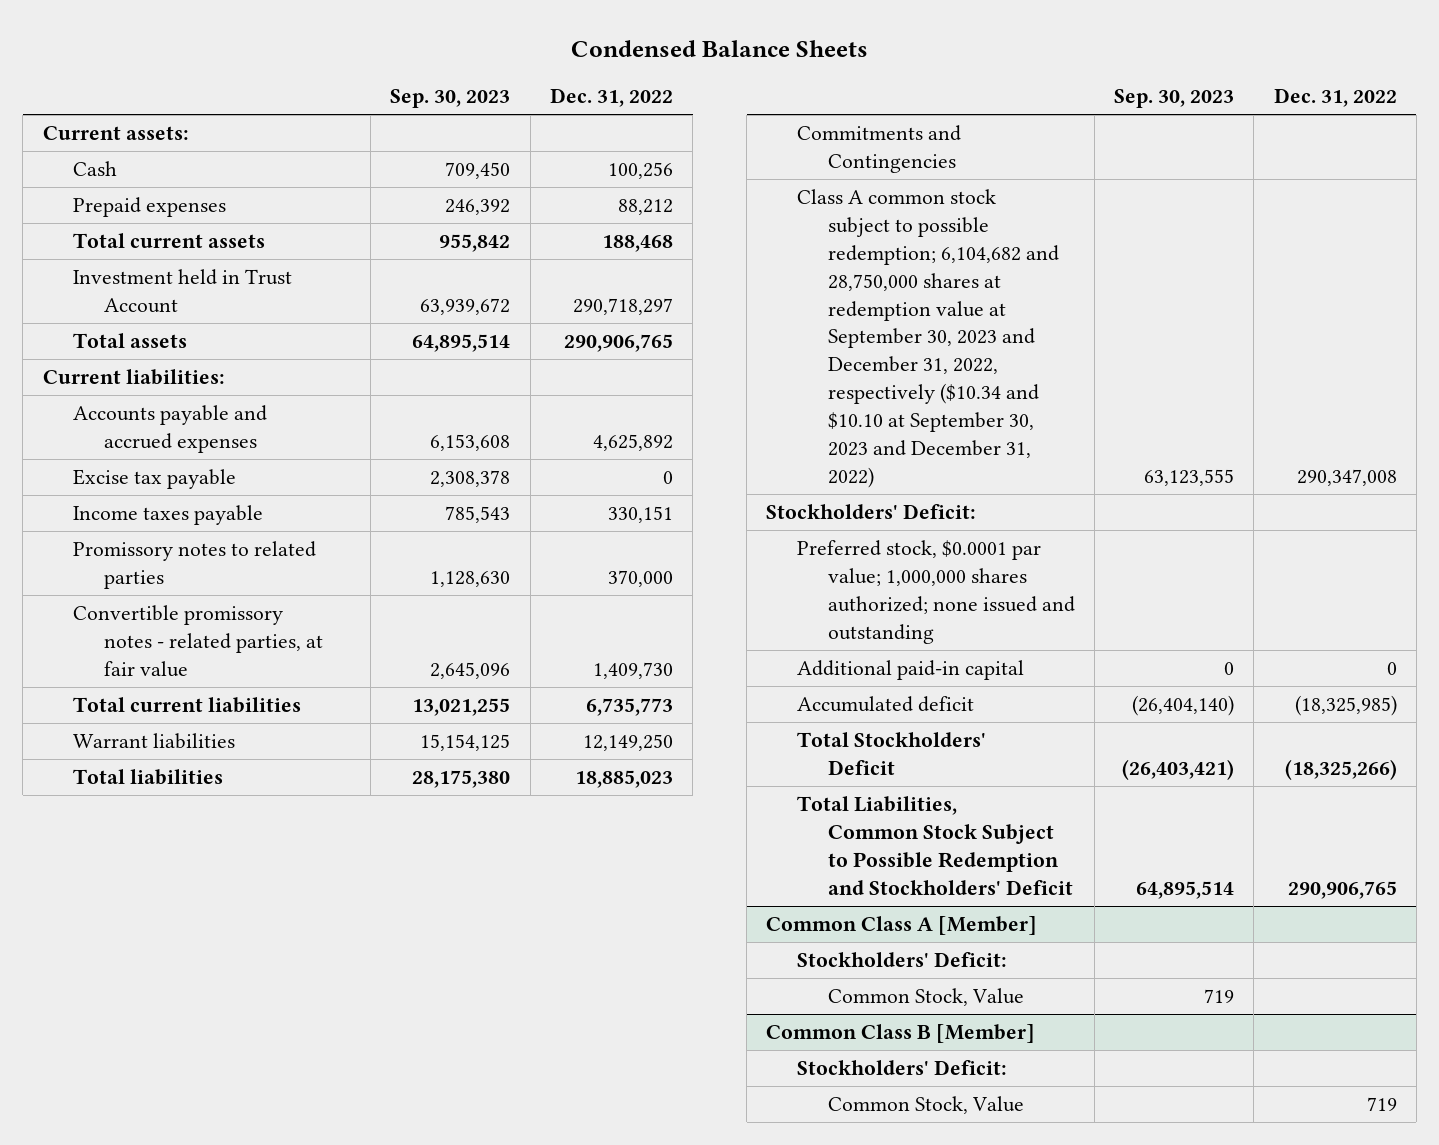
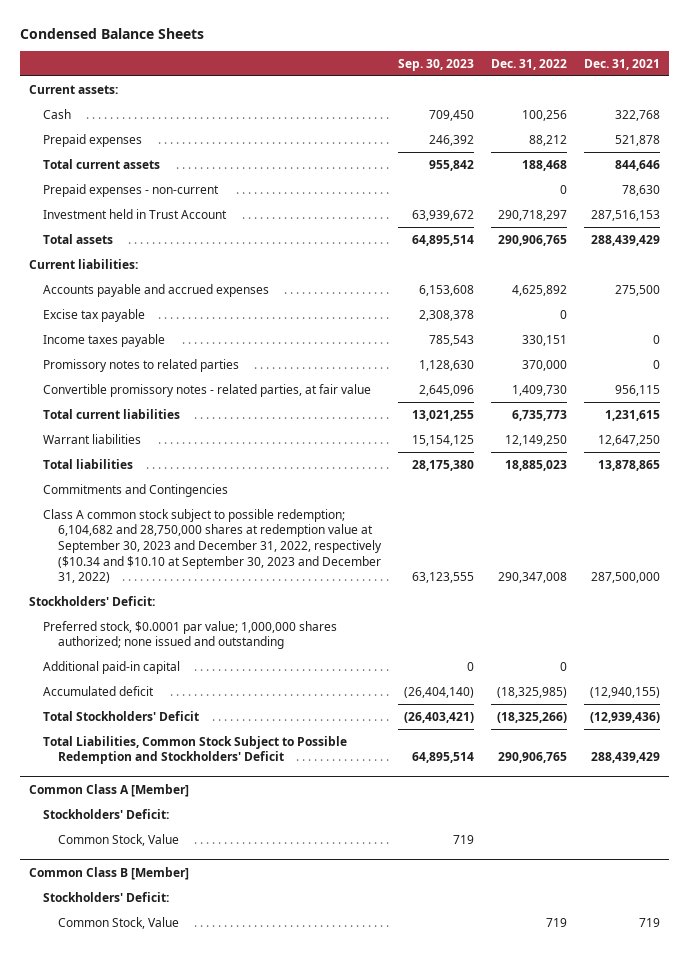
none -> [584,58,661,70] Dec. 31, 2021
none -> [43,183,220,197] Prepaid expenses - non-current

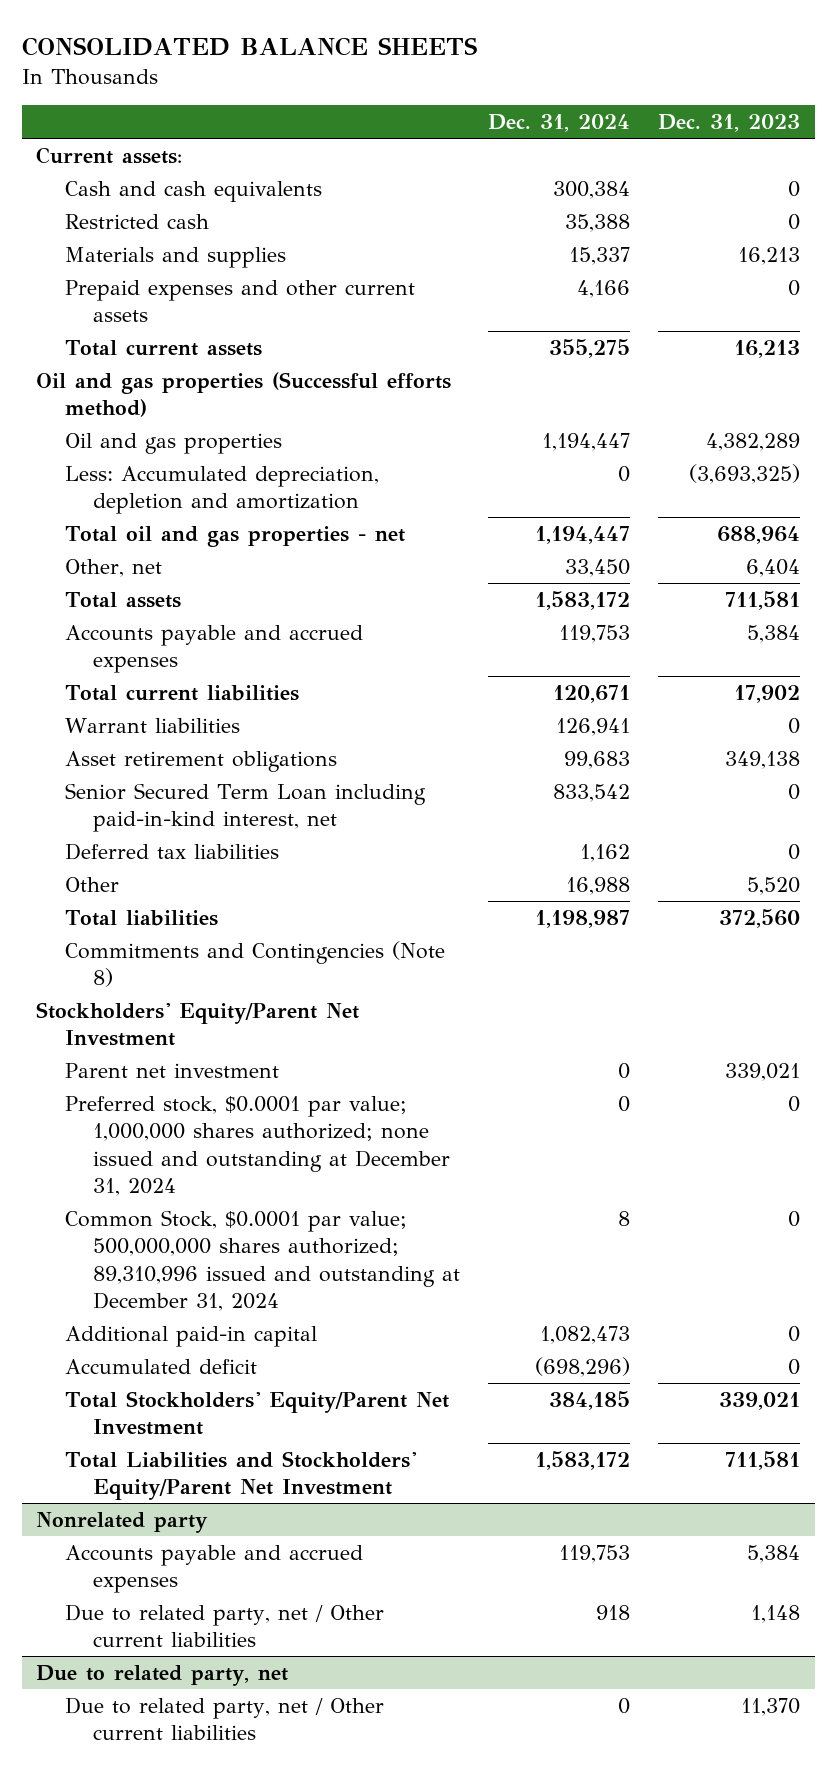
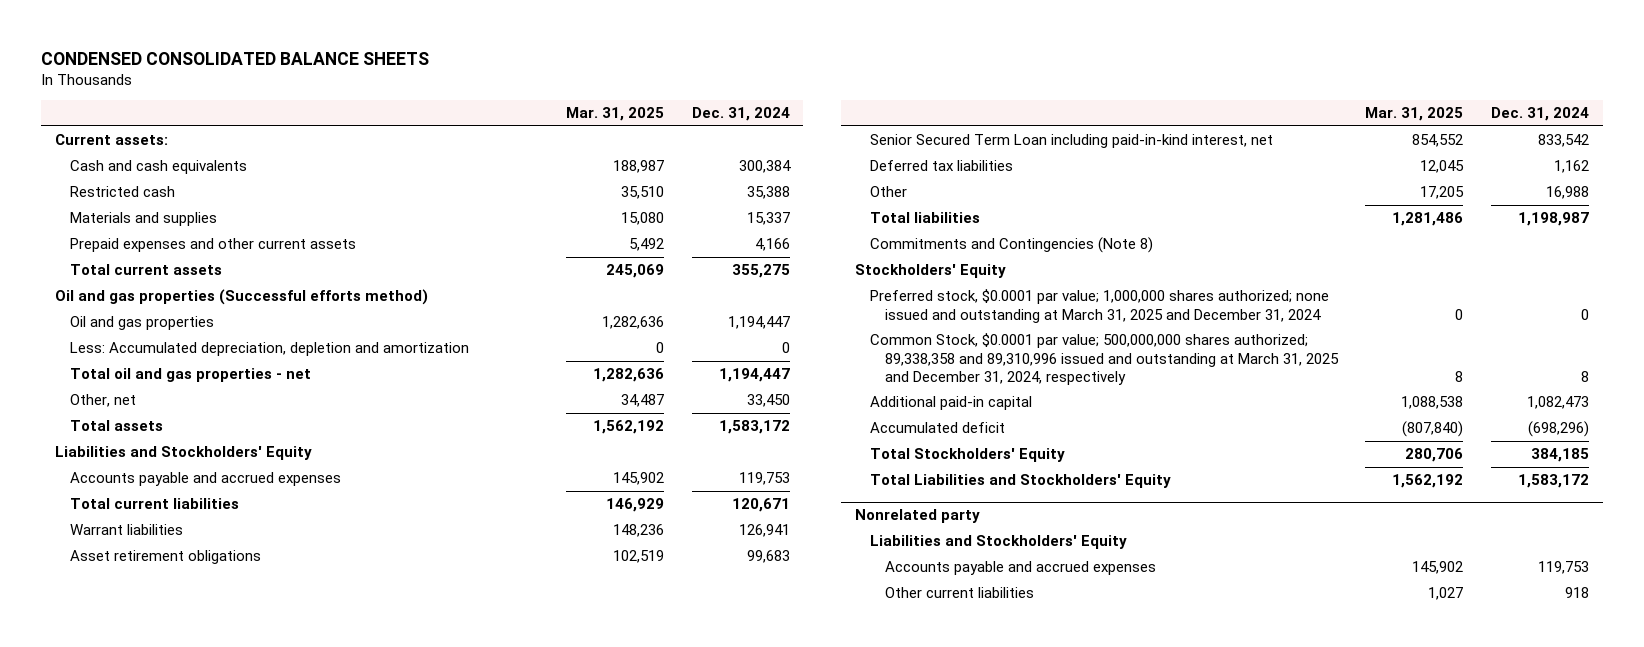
[22,37,478,57] CONSOLIDATED BALANCE SHEETS -> [41,51,430,65] CONDENSED CONSOLIDATED BALANCE SHEETS
[658,113,801,132] Dec. 31, 2023 -> none
none -> [565,107,664,122] Mar. 31, 2025
none -> [55,446,313,461] Liabilities and Stockholders' Equity
[64,1062,279,1078] Parent net investment -> none
[36,1001,360,1047] Stockholders' Equity/Parent Net Investment -> [854,264,1006,279] Stockholders' Equity
[64,1095,450,1197] Preferred stock, $0.0001 par value; 1,000,000 shares authorized; none issued and outstanding at December 31, 2024 -> [869,289,1329,323] Preferred stock, $0.0001 par value; 1,000,000 shares authorized; none issued and outstanding at March 31, 2025 and December 31, 2024
[64,1209,460,1312] Common Stock, $0.0001 par value; 500,000,000 shares authorized; 89,310,996 issued and outstanding at December 31, 2024 -> [869,333,1339,385] Common Stock, $0.0001 par value; 500,000,000 shares authorized; 89,338,358 and 89,310,996 issued and outstanding at March 31, 2025 and December 31, 2024, respectively
[64,1390,449,1436] Total Stockholders' Equity/Parent Net Investment -> [869,448,1065,463] Total Stockholders' Equity
[64,1450,417,1501] Total Liabilities and Stockholders' Equity/Parent Net Investment -> [869,474,1171,489] Total Liabilities and Stockholders' Equity
none -> [869,535,1127,550] Liabilities and Stockholders' Equity
[36,1664,289,1686] Due to related party, net -> none
[64,1696,384,1741] Due to related party, net / Other current liabilities -> none
[64,1603,384,1648] Due to related party, net / Other current liabilities -> [884,587,1034,599] Other current liabilities

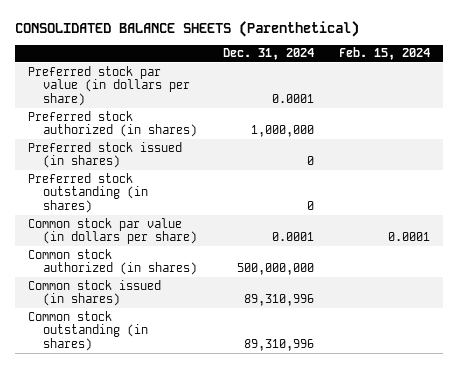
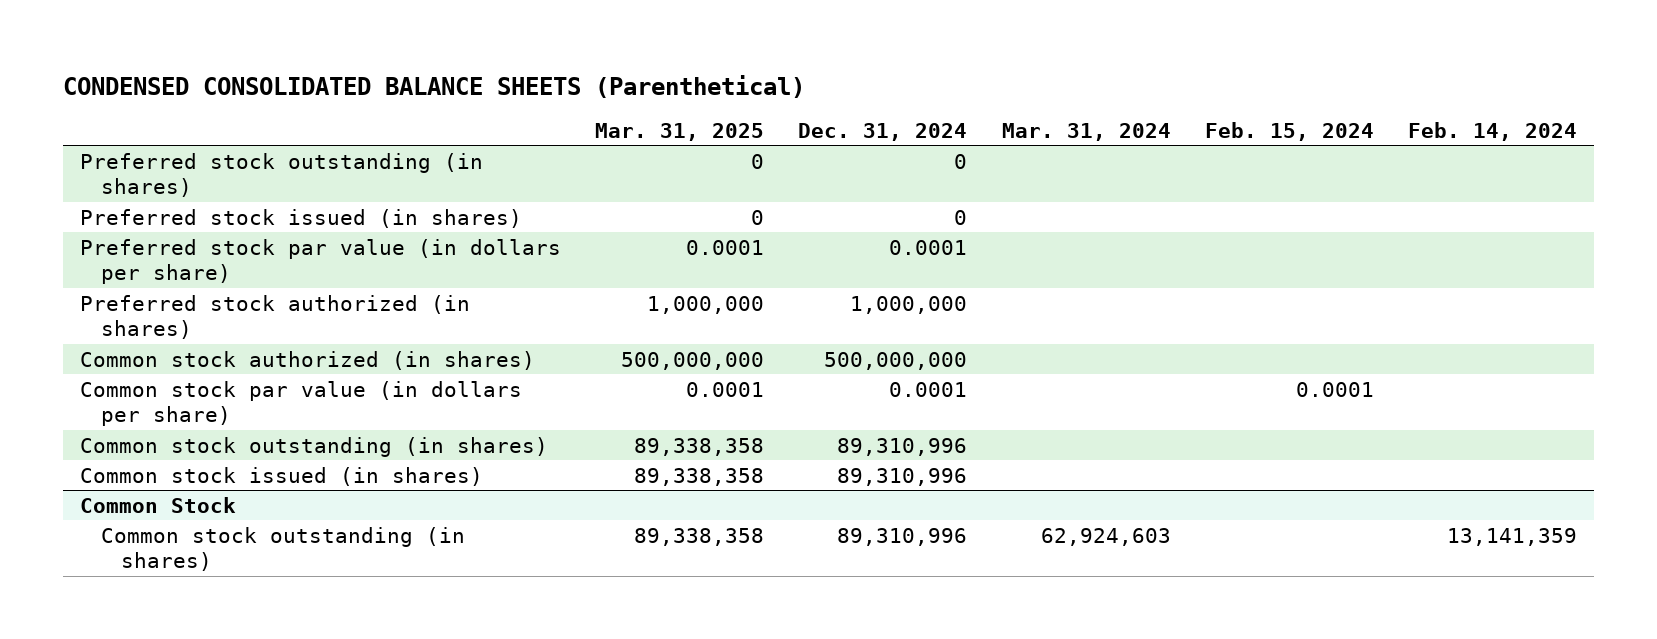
[14,21,359,38] CONSOLIDATED BALANCE SHEETS (Parenthetical) -> [63,74,806,98] CONDENSED CONSOLIDATED BALANCE SHEETS (Parenthetical)
none -> [595,122,765,141] Mar. 31, 2025
none -> [1001,122,1171,141] Mar. 31, 2024
none -> [1407,121,1577,141] Feb. 14, 2024
[27,172,149,214] Preferred stock outstanding (in shares) -> [80,152,484,197] Preferred stock outstanding (in shares)
[27,141,182,169] Preferred stock issued (in shares) -> [80,208,523,228] Preferred stock issued (in shares)
[27,217,198,245] Common stock par value (in dollars per share) -> [80,380,523,426] Common stock par value (in dollars per share)
none -> [80,436,549,457] Common stock outstanding (in shares)
none -> [80,496,237,513] Common Stock

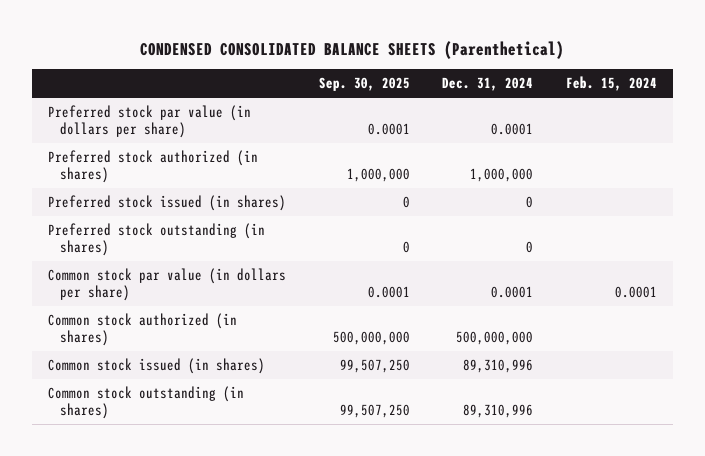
[595,122,765,141] Mar. 31, 2025 -> none
[1001,122,1171,141] Mar. 31, 2024 -> none
[1407,121,1577,141] Feb. 14, 2024 -> none
none -> [318,77,410,92] Sep. 30, 2025
[80,208,523,228] Preferred stock issued (in shares) -> [48,194,287,211] Preferred stock issued (in shares)
[80,152,484,197] Preferred stock outstanding (in shares) -> [48,222,266,257] Preferred stock outstanding (in shares)
[80,436,549,457] Common stock outstanding (in shares) -> none
[80,350,536,370] Common stock authorized (in shares) -> [48,312,238,347] Common stock authorized (in shares)
[80,496,237,513] Common Stock -> none

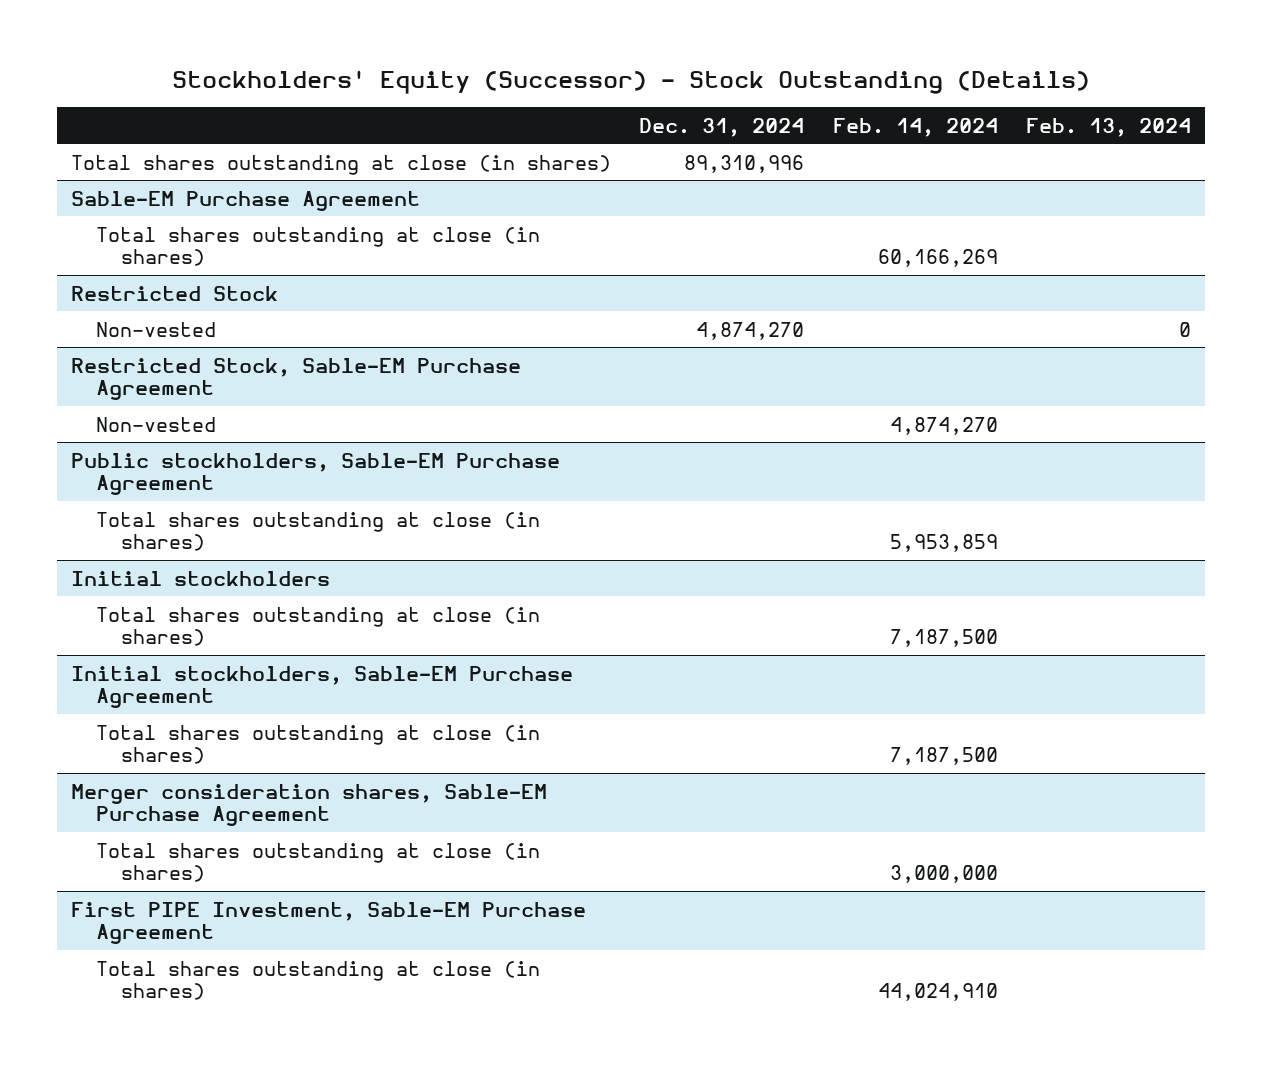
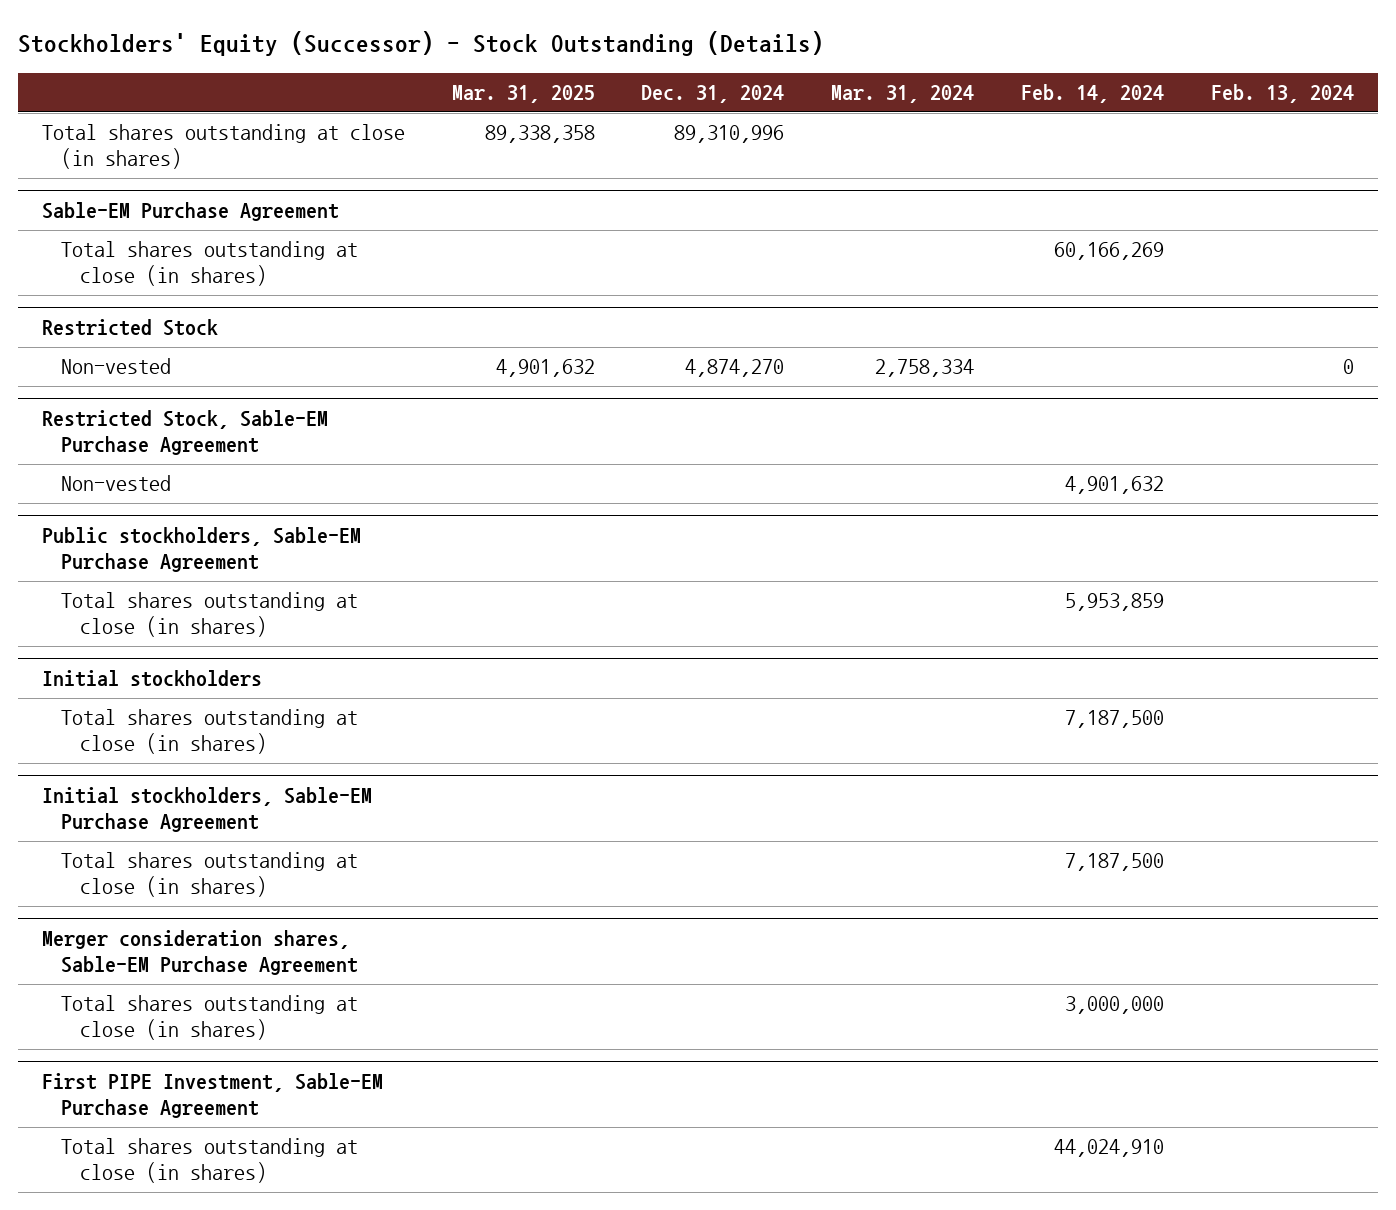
none -> [451,85,595,104] Mar. 31, 2025
none -> [831,85,975,104] Mar. 31, 2024
[889,416,998,435] 4,874,270 -> [1065,476,1165,495] 4,901,632

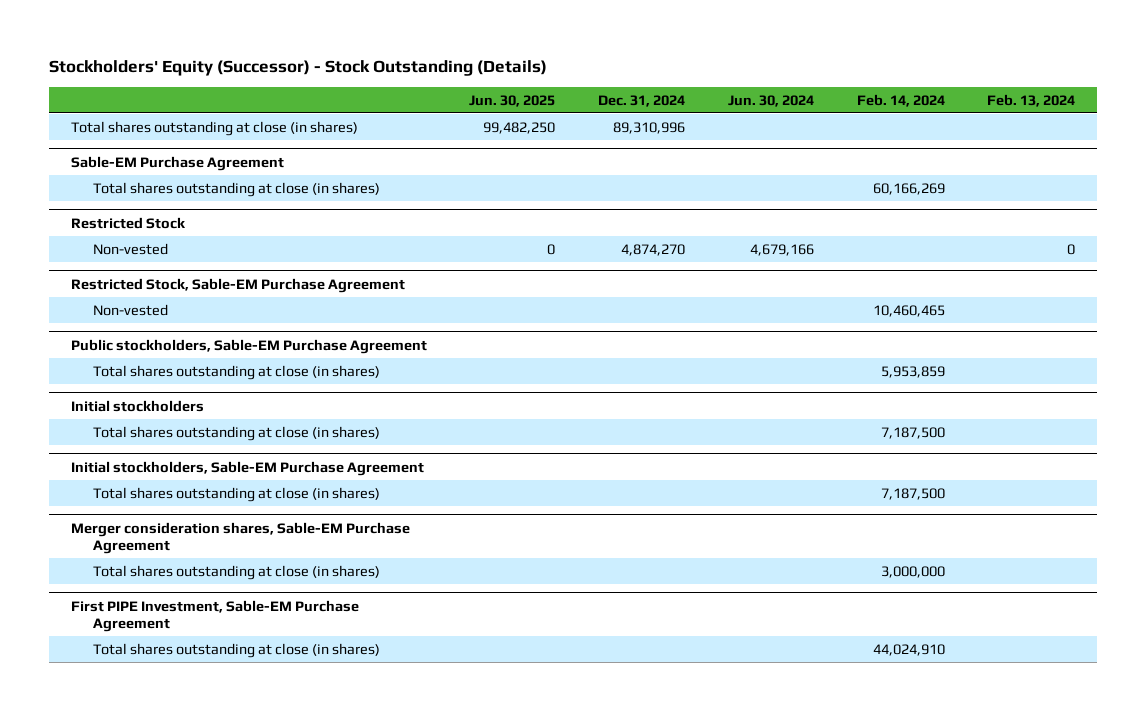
[451,85,595,104] Mar. 31, 2025 -> none
[831,85,975,104] Mar. 31, 2024 -> none
none -> [469,94,556,107] Jun. 30, 2025
none -> [727,94,814,107] Jun. 30, 2024
[1065,476,1165,495] 4,901,632 -> [872,304,945,317] 10,460,465

